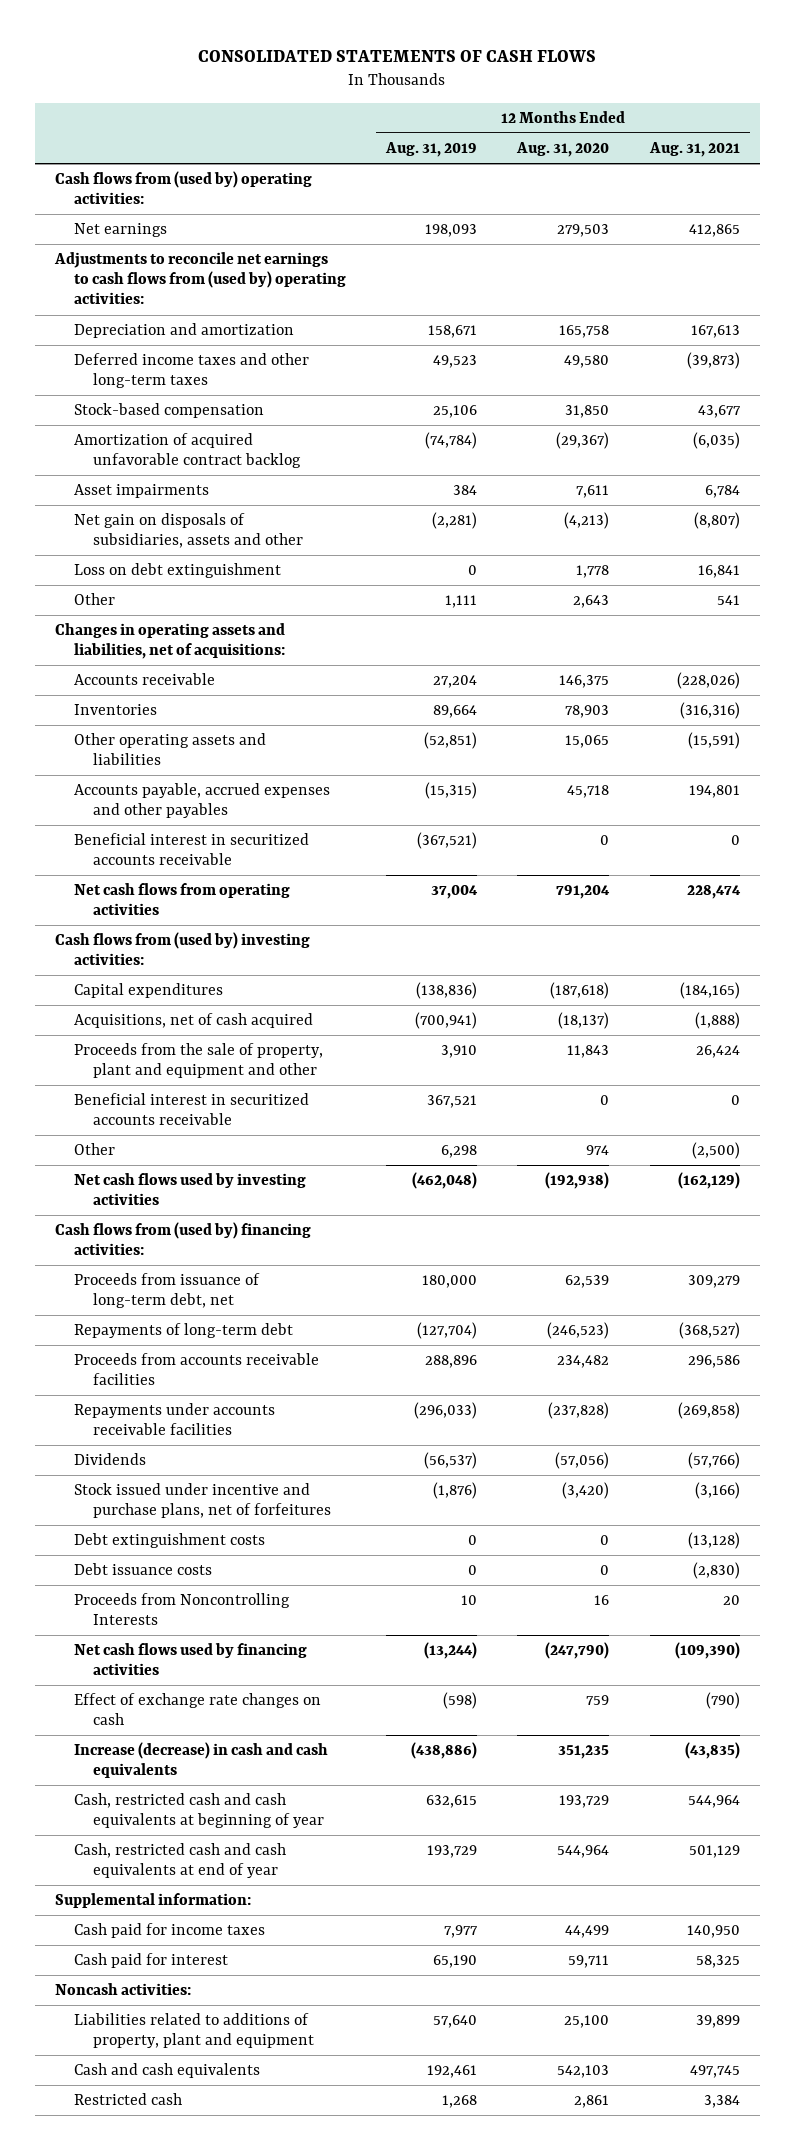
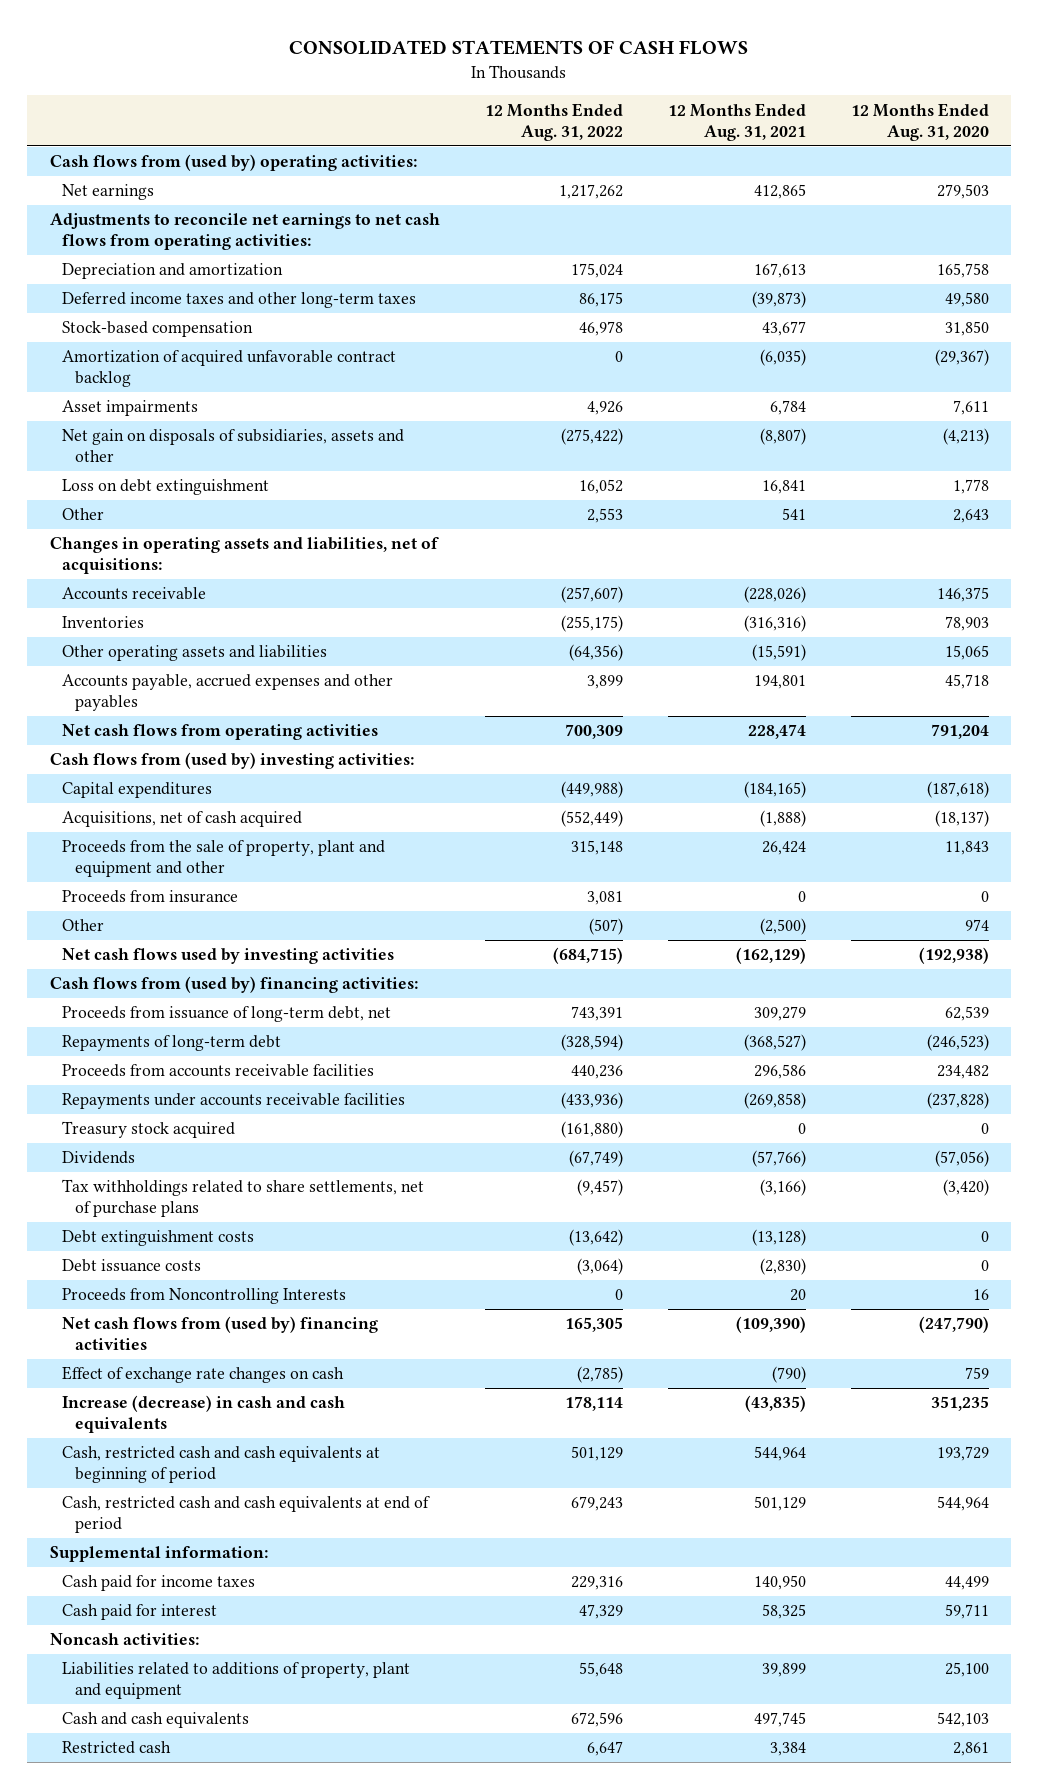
[385,142,478,158] Aug. 31, 2019 -> none
none -> [484,102,623,141] 12 Months Ended Aug. 31, 2022
[53,252,346,305] Adjustments to reconcile net earnings to cash flows from (used by) operating activities: -> [49,213,440,251] Adjustments to reconcile net earnings to net cash flows from operating activities:
[73,833,309,866] Beneficial interest in securitized accounts receivable -> none
[73,1093,309,1126] Beneficial interest in securitized accounts receivable -> none
none -> [62,890,239,904] Proceeds from insurance
none -> [62,1121,236,1139] Treasury stock acquired
[73,1483,331,1519] Stock issued under incentive and purchase plans, net of forfeitures -> [62,1179,425,1218] Tax withholdings related to share settlements, net of purchase plans
[73,1643,307,1676] Net cash flows used by financing activities -> [62,1316,379,1351] Net cash flows from (used by) financing activities
[73,1793,324,1829] Cash, restricted cash and cash equivalents at beginning of year -> [62,1446,381,1484] Cash, restricted cash and cash equivalents at beginning of period
[73,1843,286,1879] Cash, restricted cash and cash equivalents at end of year -> [62,1496,431,1534] Cash, restricted cash and cash equivalents at end of period

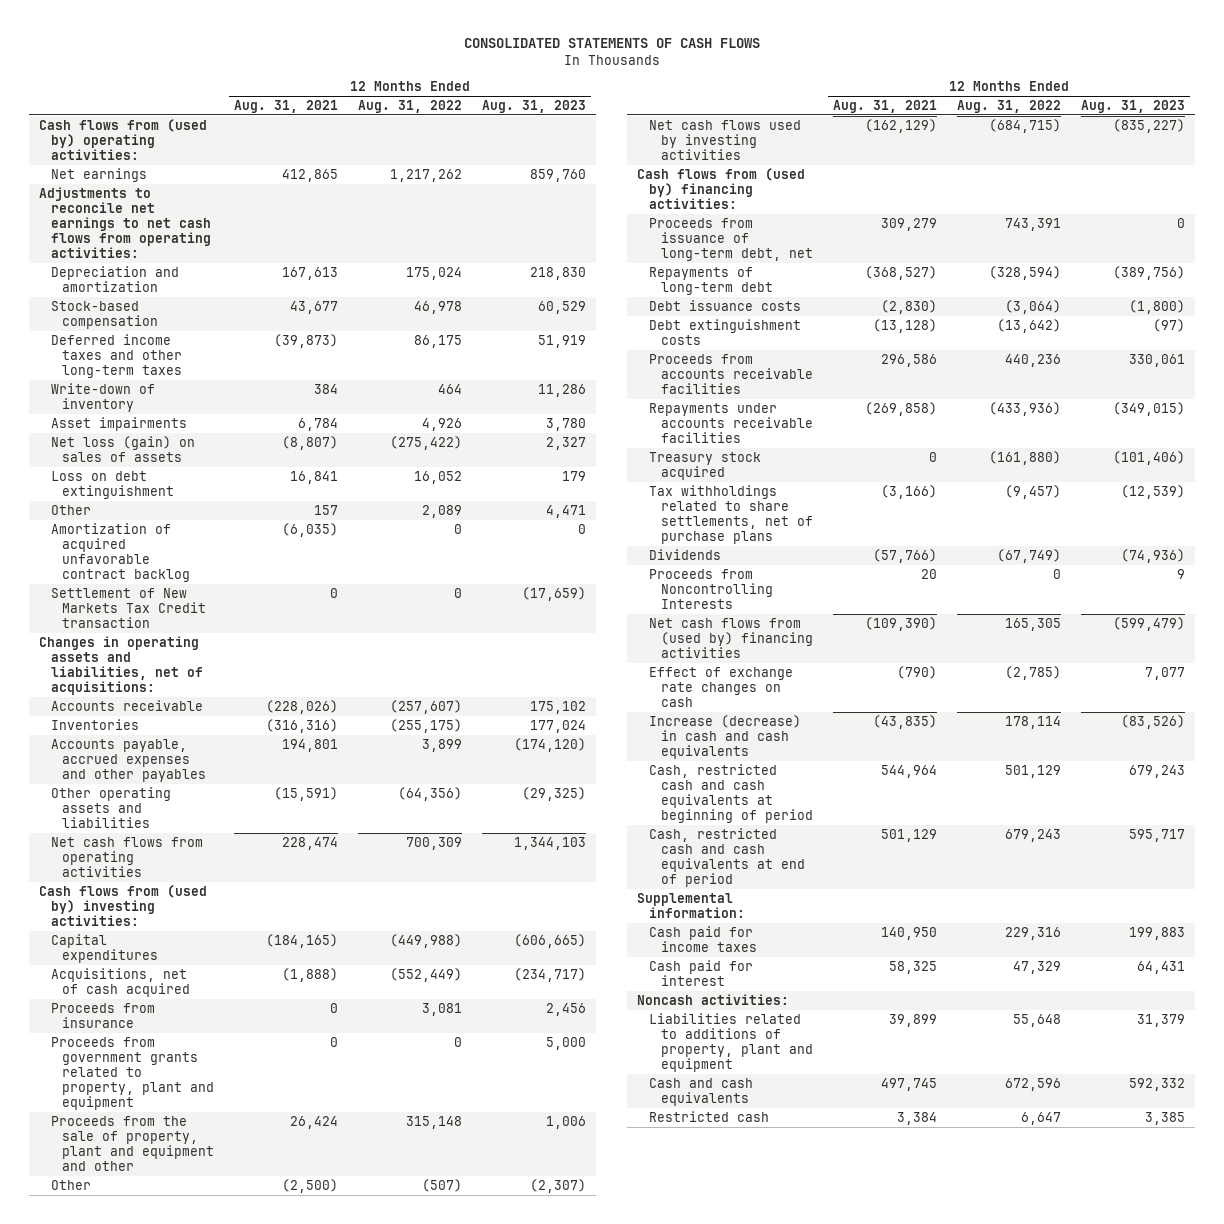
[850,102,989,141] 12 Months Ended Aug. 31, 2020 -> none
none -> [482,99,587,113] Aug. 31, 2023
[62,292,417,309] Deferred income taxes and other long-term taxes -> [50,333,183,379] Deferred income taxes and other long-term taxes
none -> [50,382,155,412] Write-down of inventory
[62,429,405,463] Net gain on disposals of subsidiaries, assets and other -> [50,435,195,462] Net loss (gain) on sales of assets
[586,508,623,524] 2,553 -> [422,504,463,518] 2,089
[781,508,806,521] 541 -> [314,504,339,515] 157
[62,350,397,388] Amortization of acquired unfavorable contract backlog -> [50,522,191,583] Amortization of acquired unfavorable contract backlog
none -> [50,587,207,629] Settlement of New Markets Tax Credit transaction
[62,645,328,662] Other operating assets and liabilities -> [50,786,171,829] Other operating assets and liabilities
none -> [50,1036,215,1111] Proceeds from government grants related to property, plant and equipment
[62,840,386,878] Proceeds from the sale of property, plant and equipment and other -> [50,1115,215,1172] Proceeds from the sale of property, plant and equipment and other
[62,1259,202,1273] Debt issuance costs -> [649,299,802,311] Debt issuance costs
[62,1230,255,1247] Debt extinguishment costs -> [649,318,802,345] Debt extinguishment costs
[62,1151,136,1165] Dividends -> [649,548,722,560] Dividends

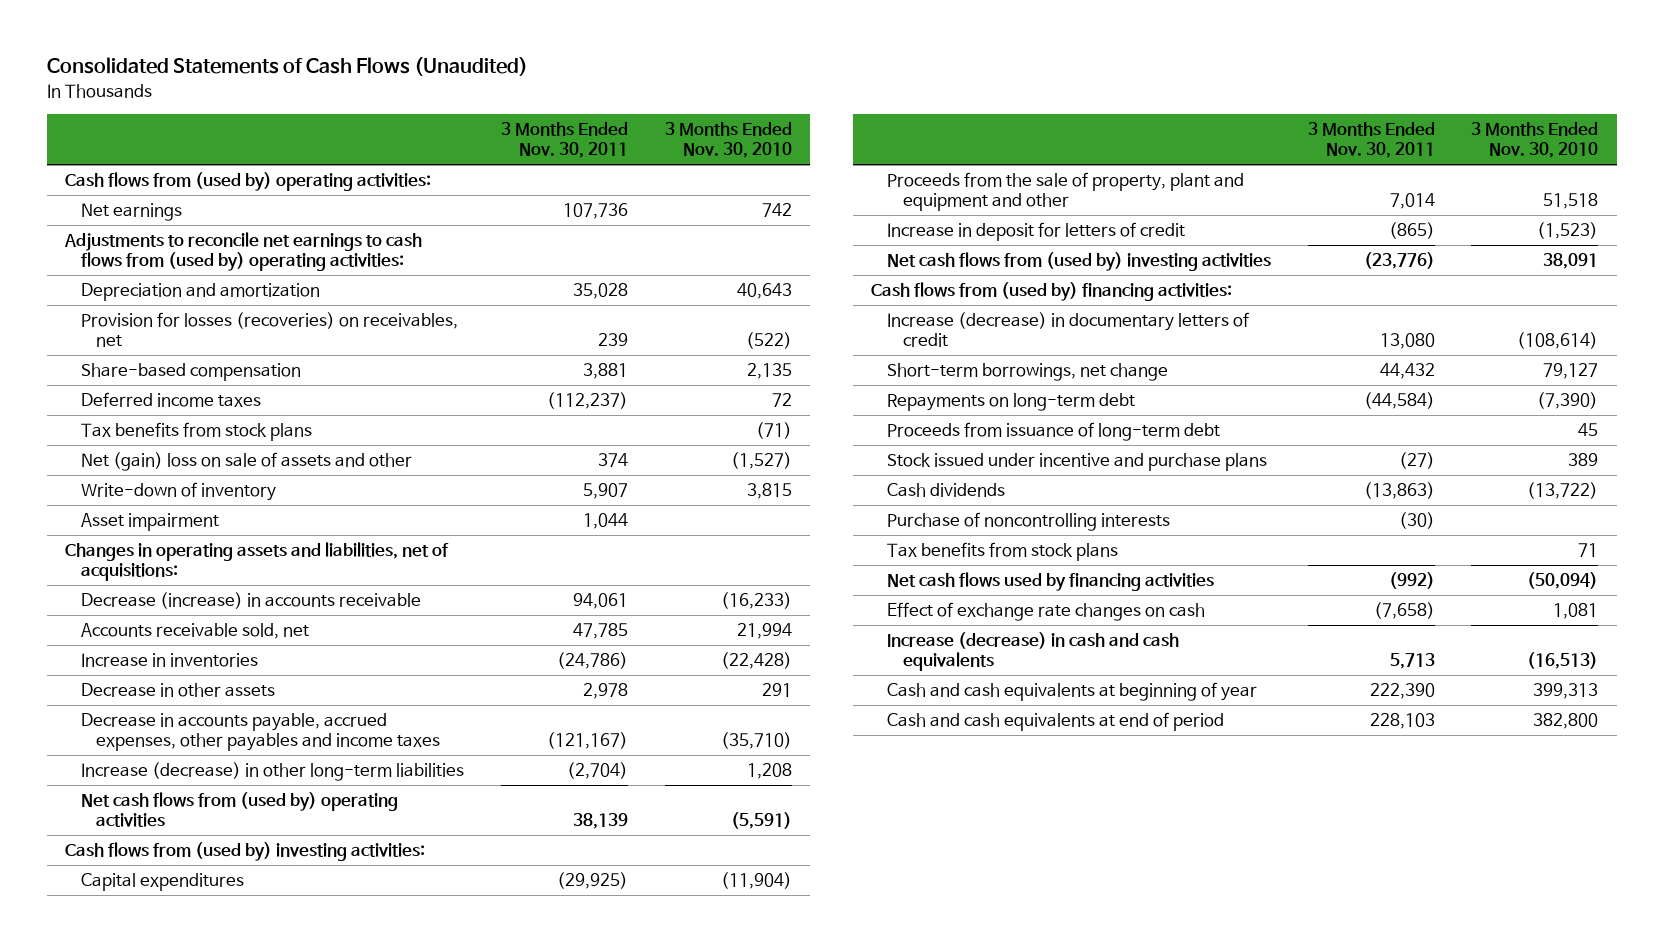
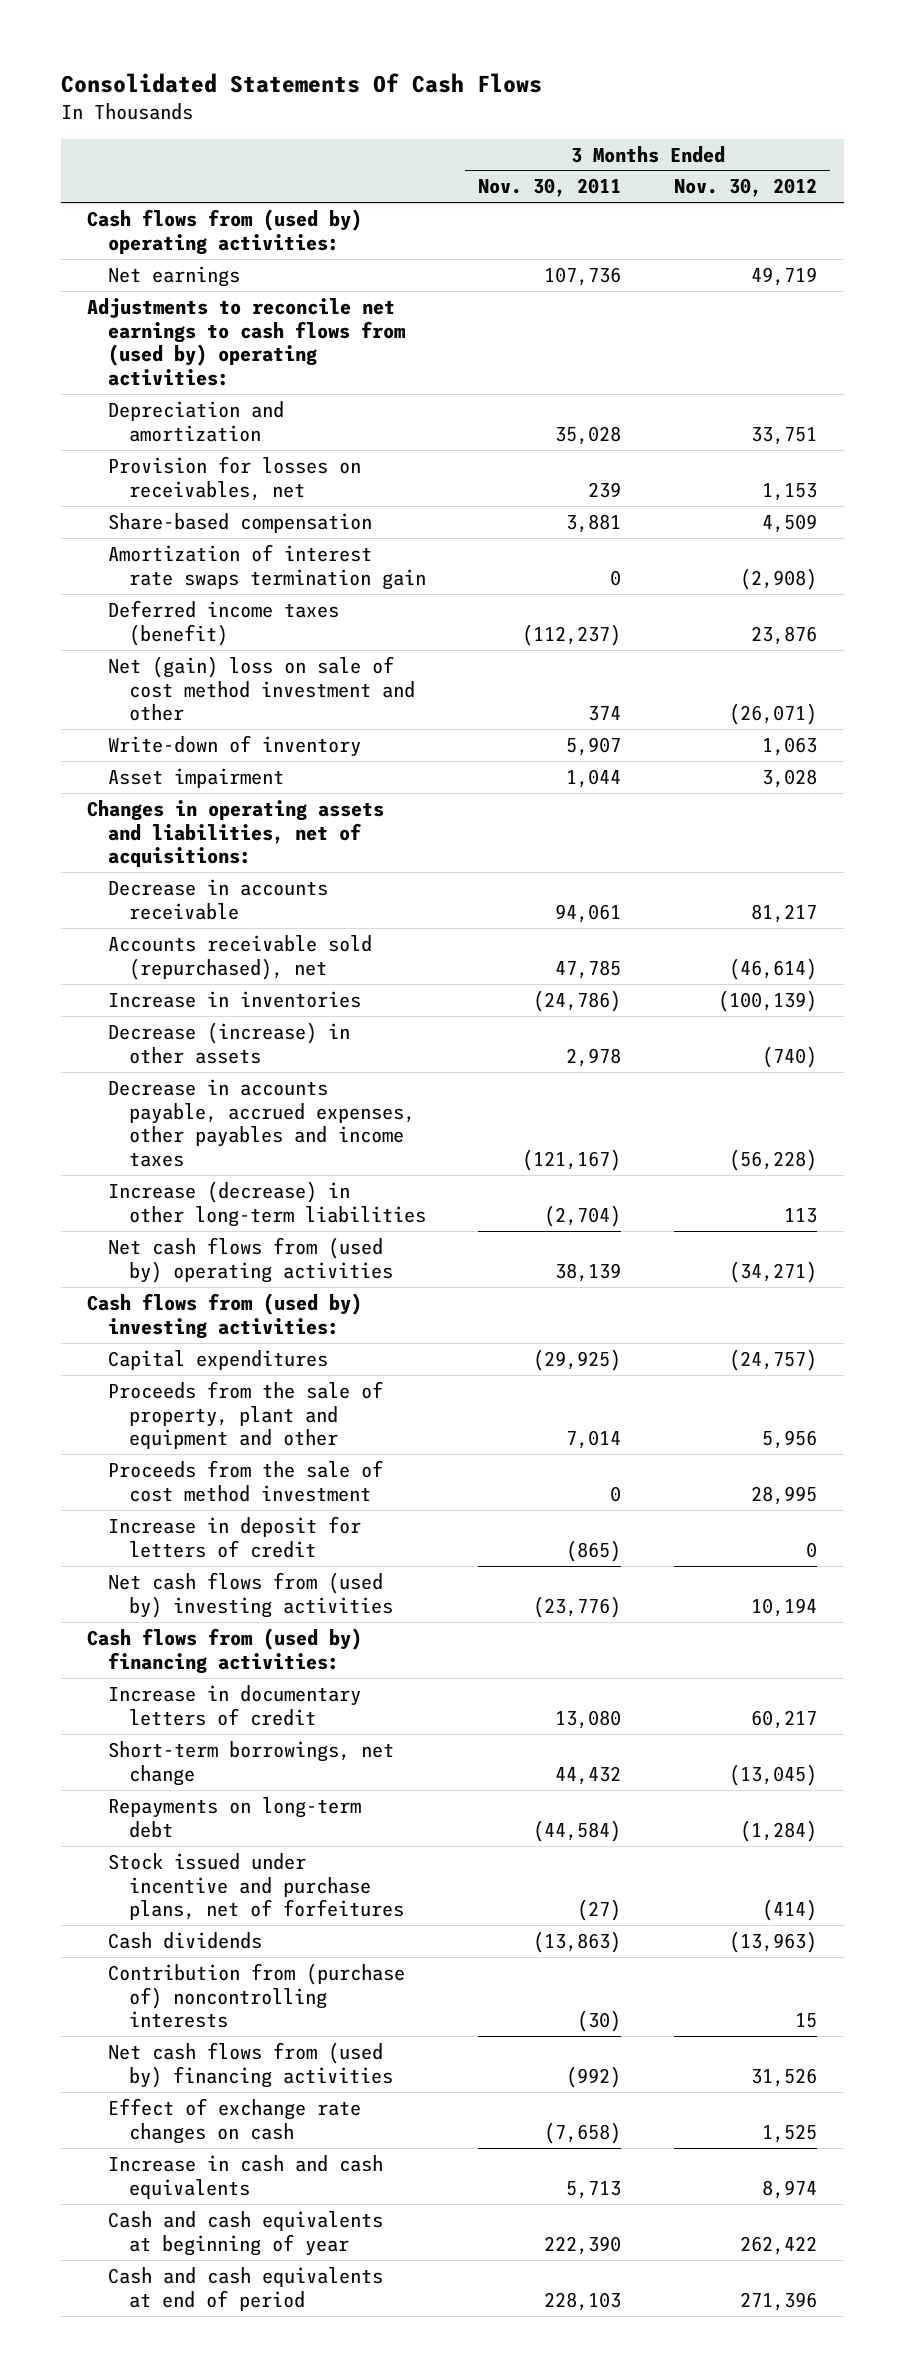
[46,57,528,77] Consolidated Statements of Cash Flows (Unaudited) -> [60,72,542,93] Consolidated Statements Of Cash Flows
[664,122,792,159] 3 Months Ended Nov. 30, 2010 -> none
none -> [674,178,818,198] Nov. 30, 2012
[80,312,458,348] Provision for losses (recoveries) on receivables, net -> [107,455,361,501] Provision for losses on receivables, net
[80,422,312,442] Tax benefits from stock plans -> none
none -> [107,543,426,590] Amortization of interest rate swaps termination gain
[80,392,261,408] Deferred income taxes -> [107,599,339,646] Deferred income taxes (benefit)
[80,452,412,472] Net (gain) loss on sale of assets and other -> [107,655,415,722] Net (gain) loss on sale of cost method investment and other
[80,592,421,610] Decrease (increase) in accounts receivable -> [107,878,328,920] Decrease in accounts receivable
[80,623,309,640] Accounts receivable sold, net -> [107,934,372,980] Accounts receivable sold (repurchased), net
[80,683,275,698] Decrease in other assets -> [107,1021,350,1064] Decrease (increase) in other assets
none -> [107,1459,383,1502] Proceeds from the sale of cost method investment
[887,312,1250,348] Increase (decrease) in documentary letters of credit -> [107,1684,361,1726] Increase in documentary letters of credit
[887,422,1221,442] Proceeds from issuance of long-term debt -> none
[887,453,1268,472] Stock issued under incentive and purchase plans -> [107,1852,404,1921] Stock issued under incentive and purchase plans, net of forfeitures
[887,542,1119,562] Tax benefits from stock plans -> none
[887,512,1171,532] Purchase of noncontrolling interests -> [107,1962,405,2029] Contribution from (purchase of) noncontrolling interests
[887,572,1215,592] Net cash flows used by financing activities -> [107,2041,393,2088] Net cash flows from (used by) financing activities
[887,632,1180,672] Increase (decrease) in cash and cash equivalents -> [107,2154,383,2199] Increase in cash and cash equivalents

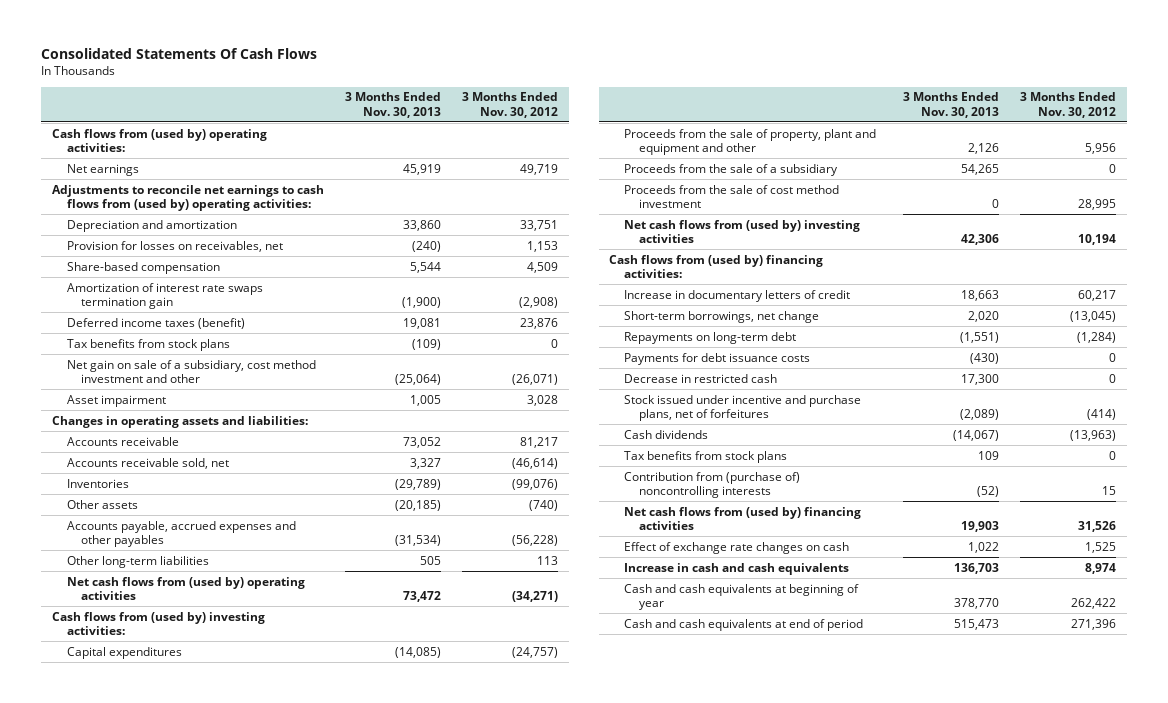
[478,178,622,198] Nov. 30, 2011 -> none
none -> [345,92,442,118] 3 Months Ended Nov. 30, 2013
[107,734,361,757] Write-down of inventory -> none
none -> [66,338,230,351] Tax benefits from stock plans
[107,655,415,722] Net (gain) loss on sale of cost method investment and other -> [66,359,316,383] Net gain on sale of a subsidiary, cost method investment and other
[87,799,385,868] Changes in operating assets and liabilities, net of acquisitions: -> [51,415,308,428] Changes in operating assets and liabilities:
[107,878,328,920] Decrease in accounts receivable -> [66,436,179,446] Accounts receivable
[107,934,372,980] Accounts receivable sold (repurchased), net -> [66,457,229,469] Accounts receivable sold, net
[107,990,361,1008] Increase in inventories -> [66,478,129,488] Inventories
[718,989,818,1012] (100,139) -> [512,478,559,490] (99,076)
[107,1021,350,1064] Decrease (increase) in other assets -> [66,499,138,509] Other assets
[107,1078,415,1168] Decrease in accounts payable, accrued expenses, other payables and income taxes -> [66,520,296,547] Accounts payable, accrued expenses and other payables
[107,1180,426,1227] Increase (decrease) in other long-term liabilities -> [66,555,209,568] Other long-term liabilities
none -> [624,163,839,176] Proceeds from the sale of a subsidiary
[107,1515,361,1558] Increase in deposit for letters of credit -> none
none -> [624,352,811,365] Payments for debt issuance costs
none -> [624,373,778,383] Decrease in restricted cash
none -> [624,450,788,463] Tax benefits from stock plans

